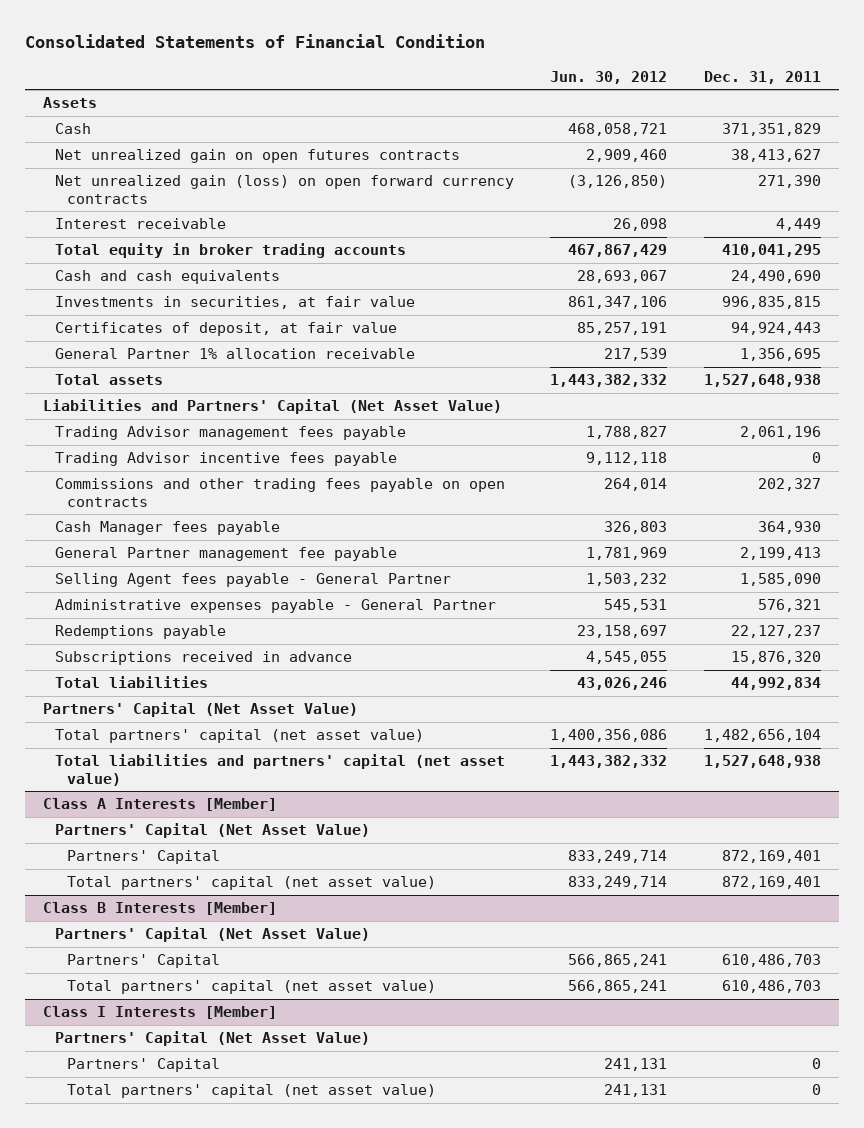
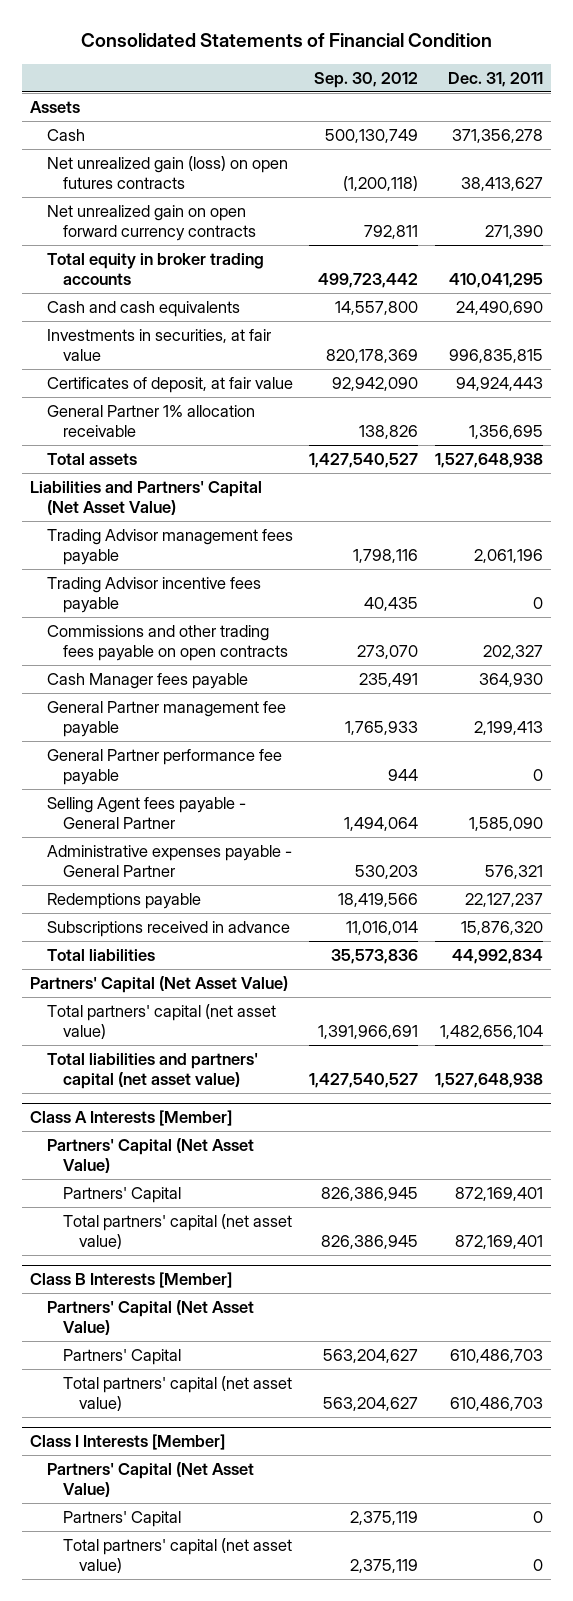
[550,70,668,84] Jun. 30, 2012 -> none
none -> [314,71,419,88] Sep. 30, 2012
[54,218,226,230] Interest receivable -> none
[721,123,821,137] 371,351,829 -> [451,128,543,143] 371,356,278
[54,149,460,164] Net unrealized gain on open futures contracts -> [46,155,288,189] Net unrealized gain (loss) on open futures contracts
[54,175,514,204] Net unrealized gain (loss) on open forward currency contracts -> [46,204,256,241] Net unrealized gain on open forward currency contracts
none -> [46,748,282,785] General Partner performance fee payable

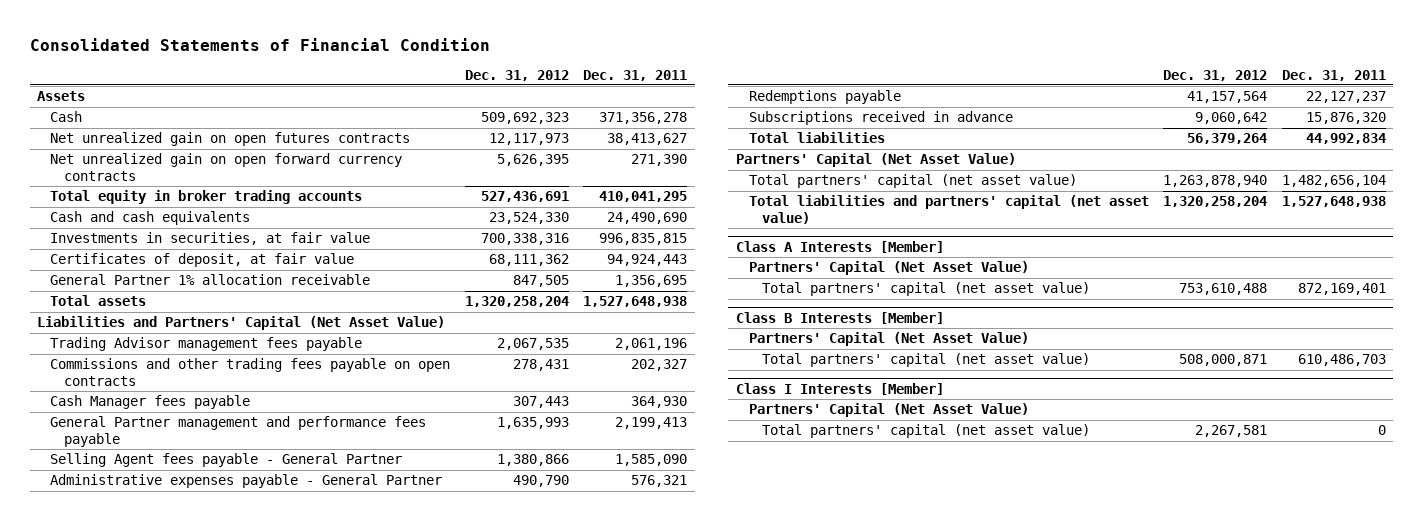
[314,71,419,88] Sep. 30, 2012 -> none
none -> [464,69,569,81] Dec. 31, 2012
[46,155,288,189] Net unrealized gain (loss) on open futures contracts -> [50,132,411,147] Net unrealized gain on open futures contracts
[46,576,261,613] Trading Advisor incentive fees payable -> none
[46,748,282,785] General Partner performance fee payable -> none
[46,700,286,737] General Partner management fee payable -> [50,416,427,447] General Partner management and performance fees payable
[62,1186,181,1203] Partners' Capital -> none
[62,1348,181,1365] Partners' Capital -> none
[62,1510,181,1527] Partners' Capital -> none

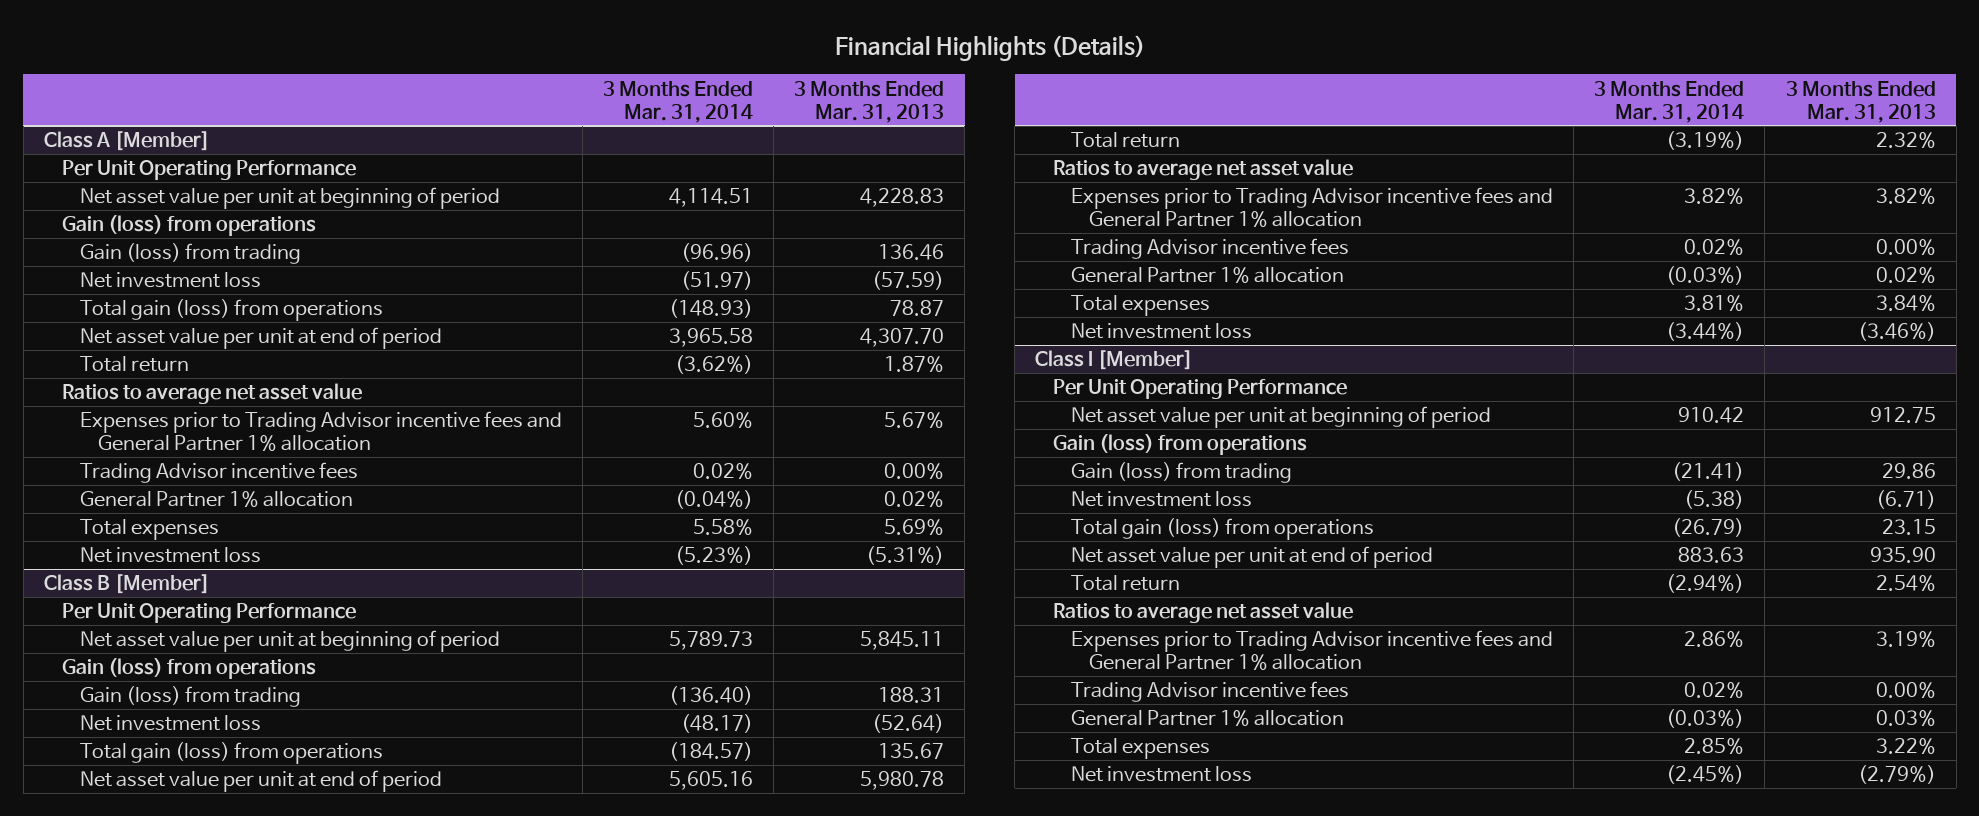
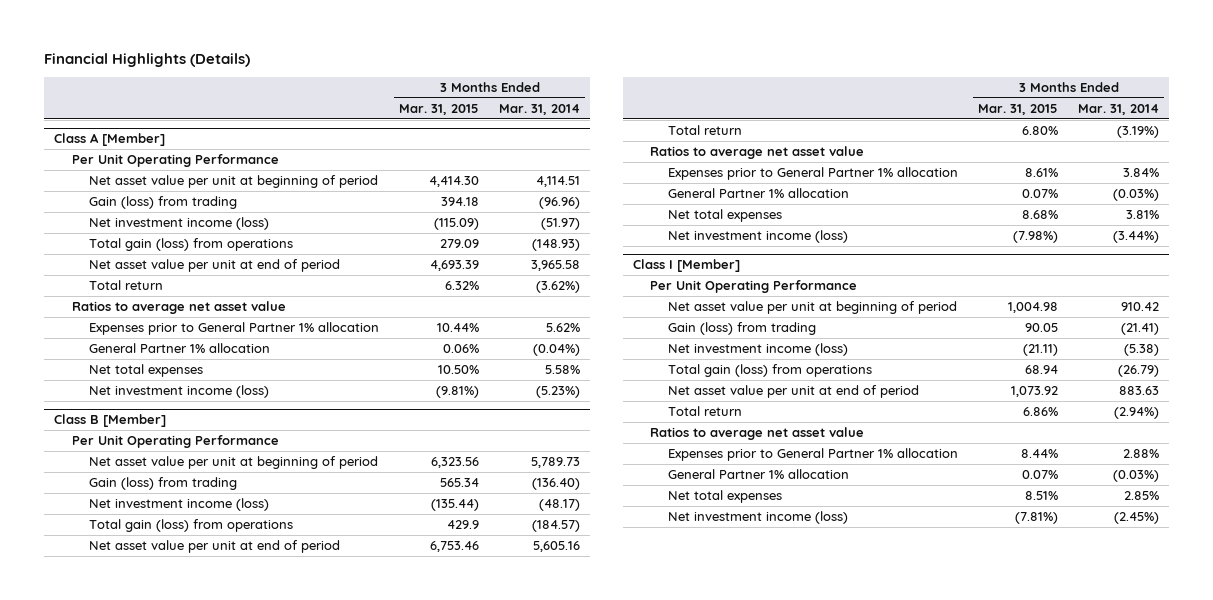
[794,80,945,123] 3 Months Ended Mar. 31, 2013 -> none
none -> [399,103,480,115] Mar. 31, 2015
[61,215,316,237] Gain (loss) from operations -> none
[79,272,261,289] Net investment loss -> [89,217,270,231] Net investment income (loss)
[79,462,358,484] Trading Advisor incentive fees -> none
[79,411,562,452] Expenses prior to Trading Advisor incentive fees and General Partner 1% allocation -> [89,322,380,336] Expenses prior to General Partner 1% allocation
[692,412,753,429] 5.60% -> [546,323,581,333] 5.62%
[79,519,219,541] Total expenses -> [89,364,204,378] Net total expenses
[79,547,261,564] Net investment loss -> [89,385,270,399] Net investment income (loss)
[61,658,316,680] Gain (loss) from operations -> none
[79,715,261,732] Net investment loss -> [89,498,270,512] Net investment income (loss)
[1071,238,1350,260] Trading Advisor incentive fees -> none
[1071,187,1554,228] Expenses prior to Trading Advisor incentive fees and General Partner 1% allocation -> [667,167,958,181] Expenses prior to General Partner 1% allocation
[1684,188,1745,205] 3.82% -> [1123,168,1160,178] 3.84%
[1071,295,1211,317] Total expenses -> [667,209,782,223] Net total expenses
[1071,323,1253,340] Net investment loss -> [667,230,848,244] Net investment income (loss)
[1053,434,1308,456] Gain (loss) from operations -> none
[1071,491,1253,508] Net investment loss -> [667,343,848,357] Net investment income (loss)
[1071,681,1350,703] Trading Advisor incentive fees -> none
[1071,630,1554,671] Expenses prior to Trading Advisor incentive fees and General Partner 1% allocation -> [667,448,958,462] Expenses prior to General Partner 1% allocation
[1684,631,1745,648] 2.86% -> [1123,449,1160,459] 2.88%
[1071,738,1211,760] Total expenses -> [667,490,782,504] Net total expenses
[1071,766,1253,783] Net investment loss -> [667,511,848,525] Net investment income (loss)

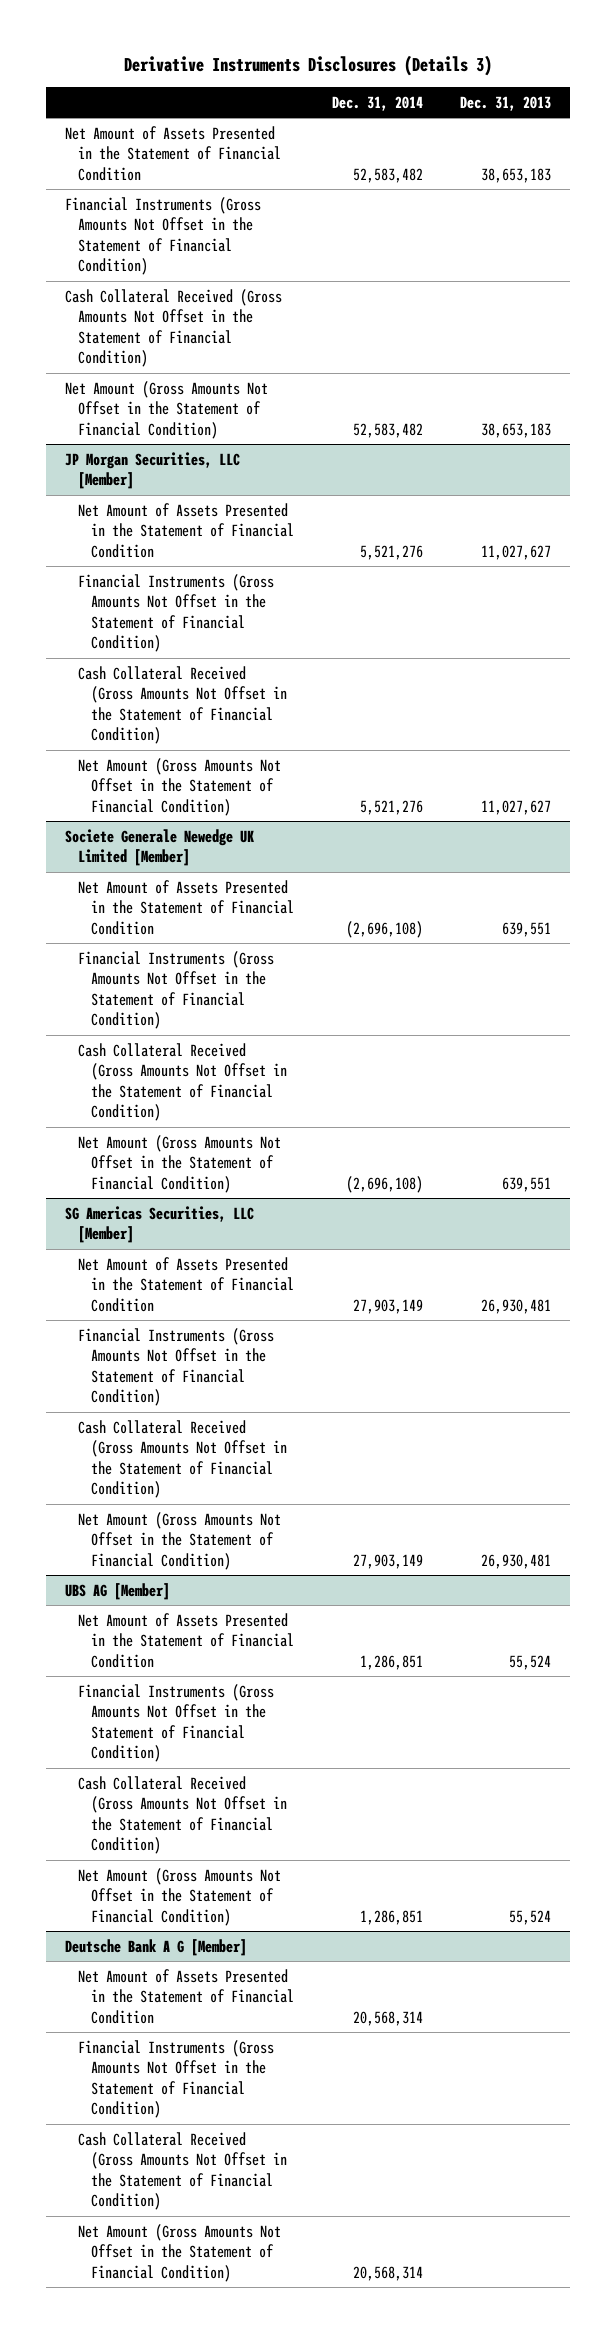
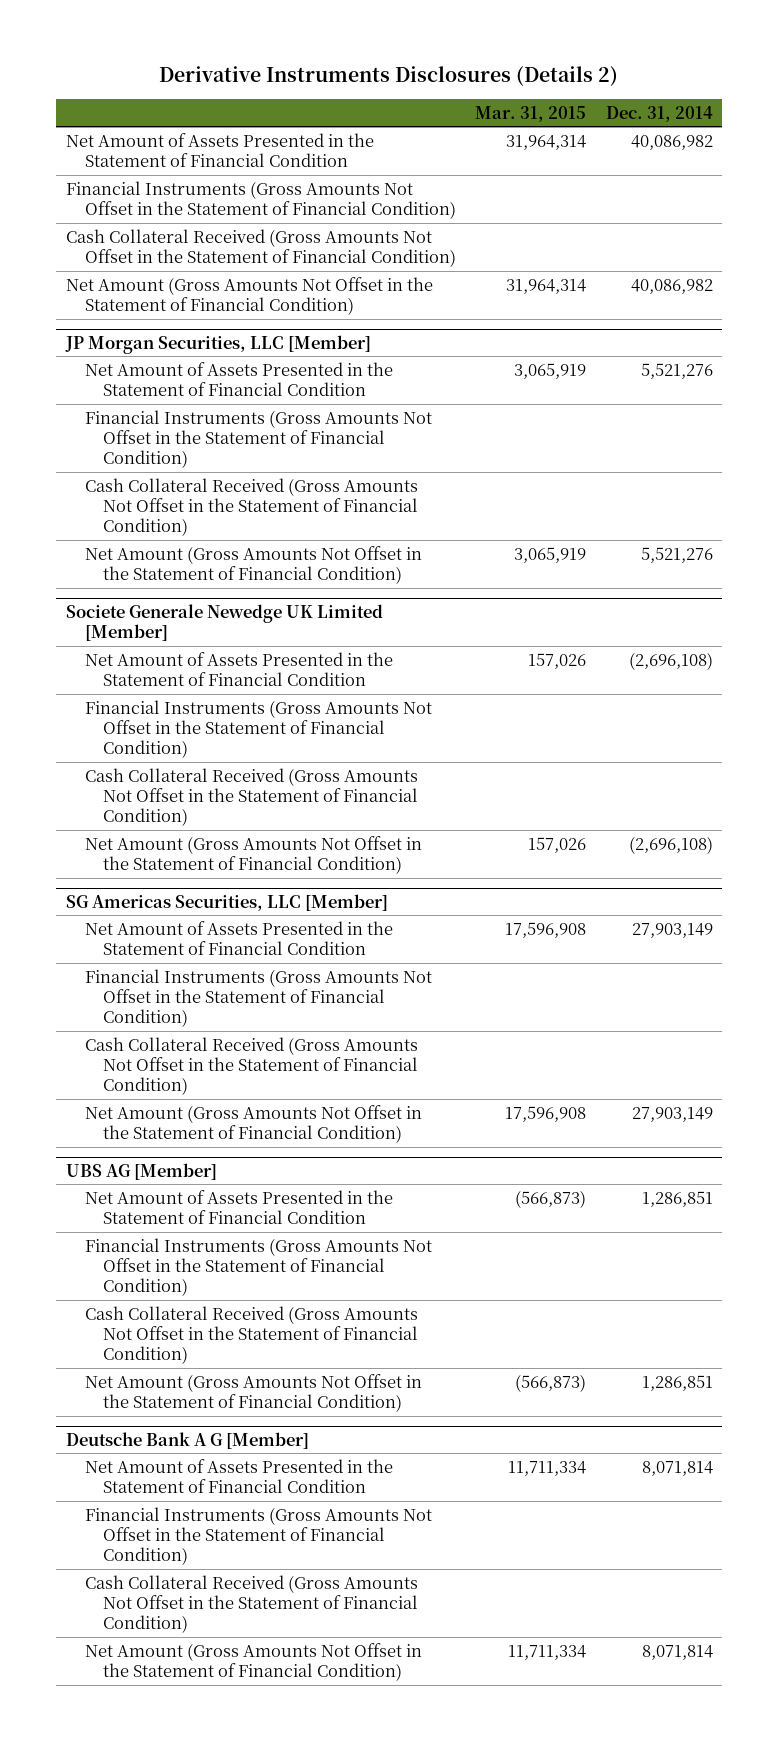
[124,55,493,77] Derivative Instruments Disclosures (Details 3) -> [159,66,619,87] Derivative Instruments Disclosures (Details 2)
[460,95,552,111] Dec. 31, 2013 -> none
none -> [475,105,587,122] Mar. 31, 2015
[352,167,423,183] 52,583,482 -> [630,134,713,150] 40,086,982
[352,422,423,438] 52,583,482 -> [630,278,713,294] 40,086,982
[352,2010,423,2026] 20,568,314 -> [641,1460,713,1476] 8,071,814
[352,2265,423,2281] 20,568,314 -> [641,1644,713,1660] 8,071,814

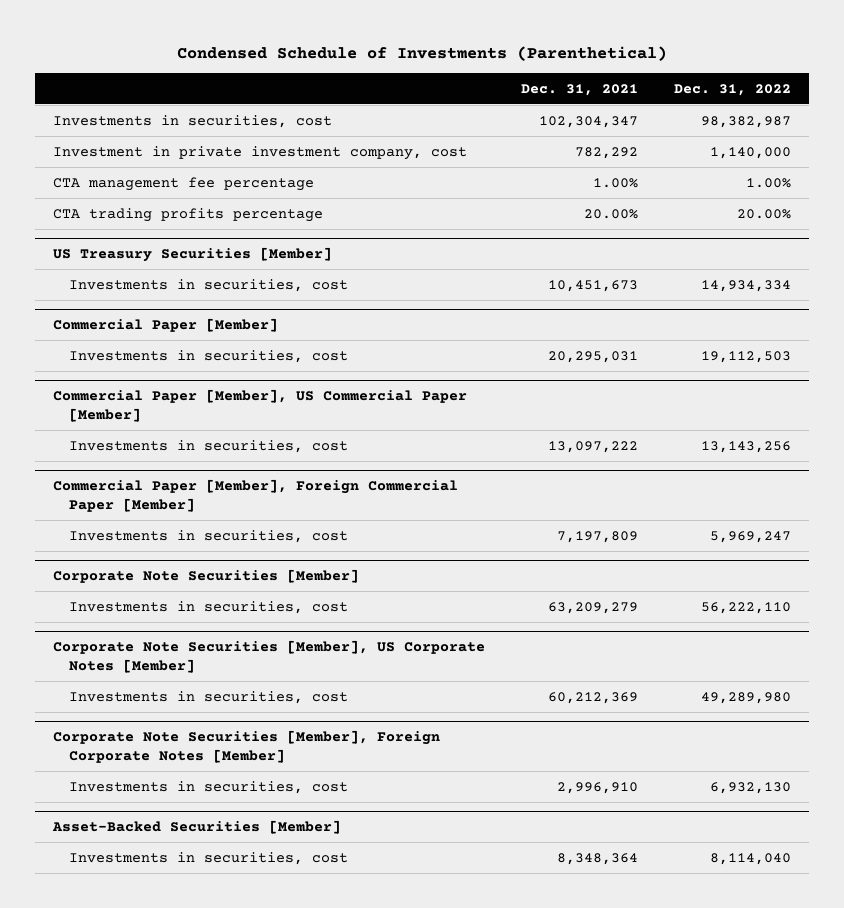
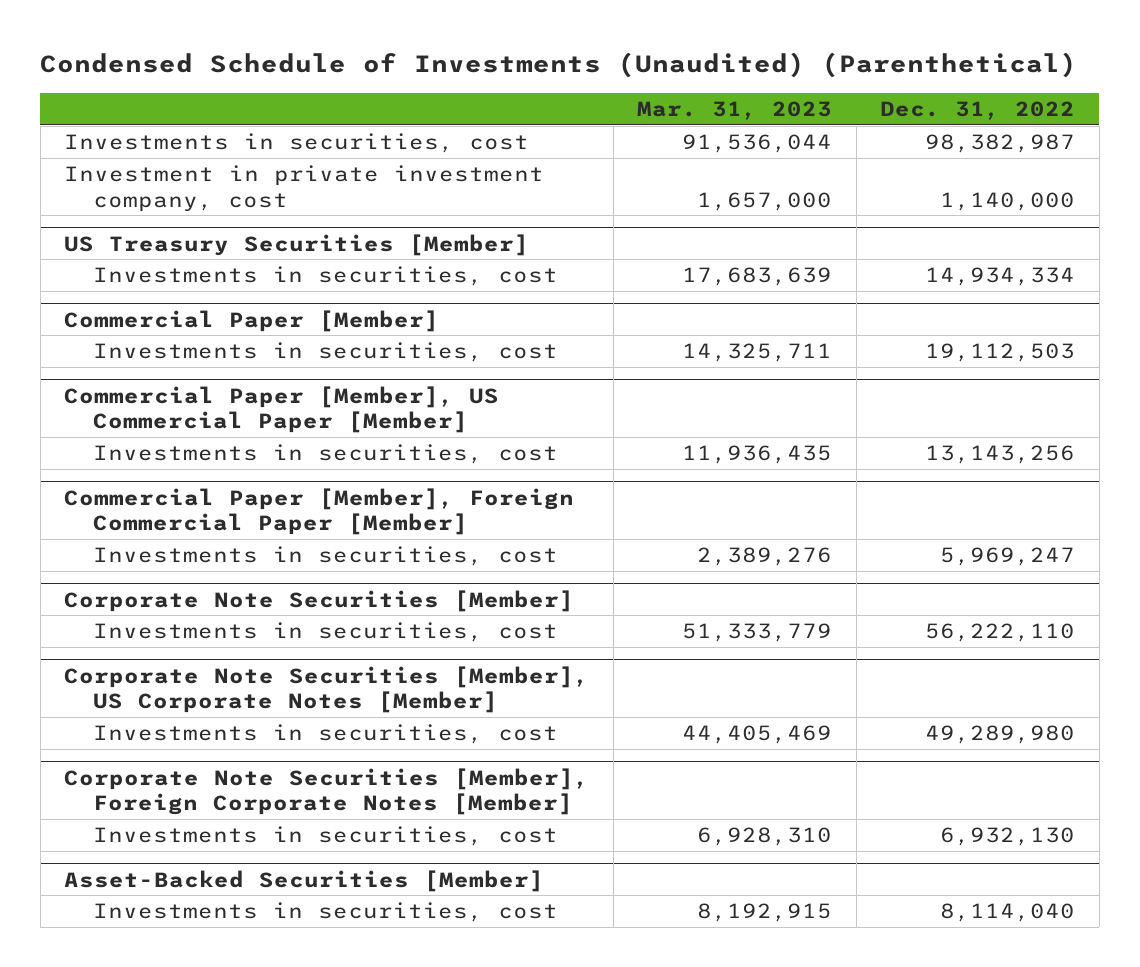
[176,46,667,62] Condensed Schedule of Investments (Parenthetical) -> [40,52,1078,79] Condensed Schedule of Investments (Unaudited) (Parenthetical)
[520,83,638,96] Dec. 31, 2021 -> none
none -> [637,101,833,121] Mar. 31, 2023
[52,176,314,191] CTA management fee percentage -> none
[52,207,323,222] CTA trading profits percentage -> none

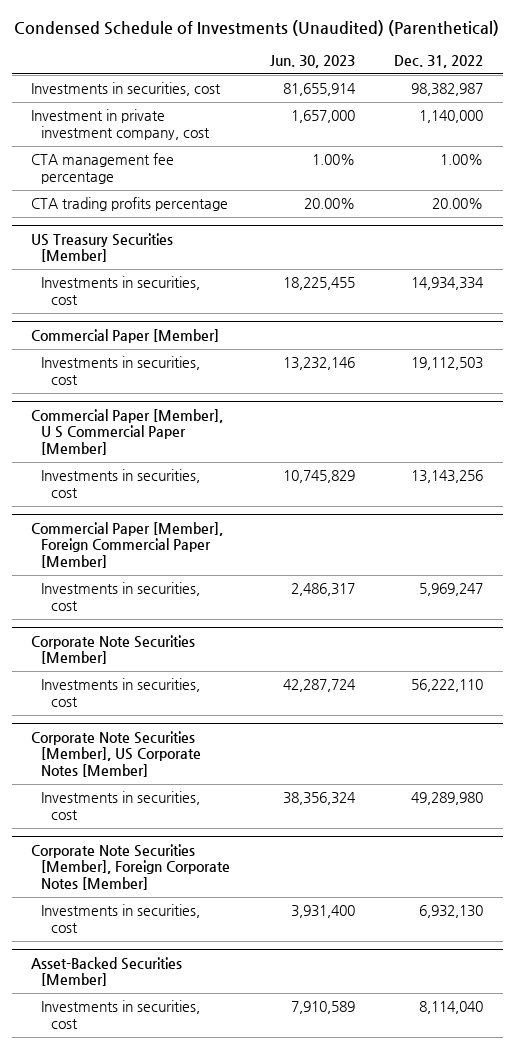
[637,101,833,121] Mar. 31, 2023 -> none
none -> [269,54,355,68] Jun. 30, 2023
none -> [31,153,175,184] CTA management fee percentage
none -> [31,197,229,212] CTA trading profits percentage
[64,385,500,434] Commercial Paper [Member], US Commercial Paper [Member] -> [31,408,224,455] Commercial Paper [Member], U S Commercial Paper [Member]

